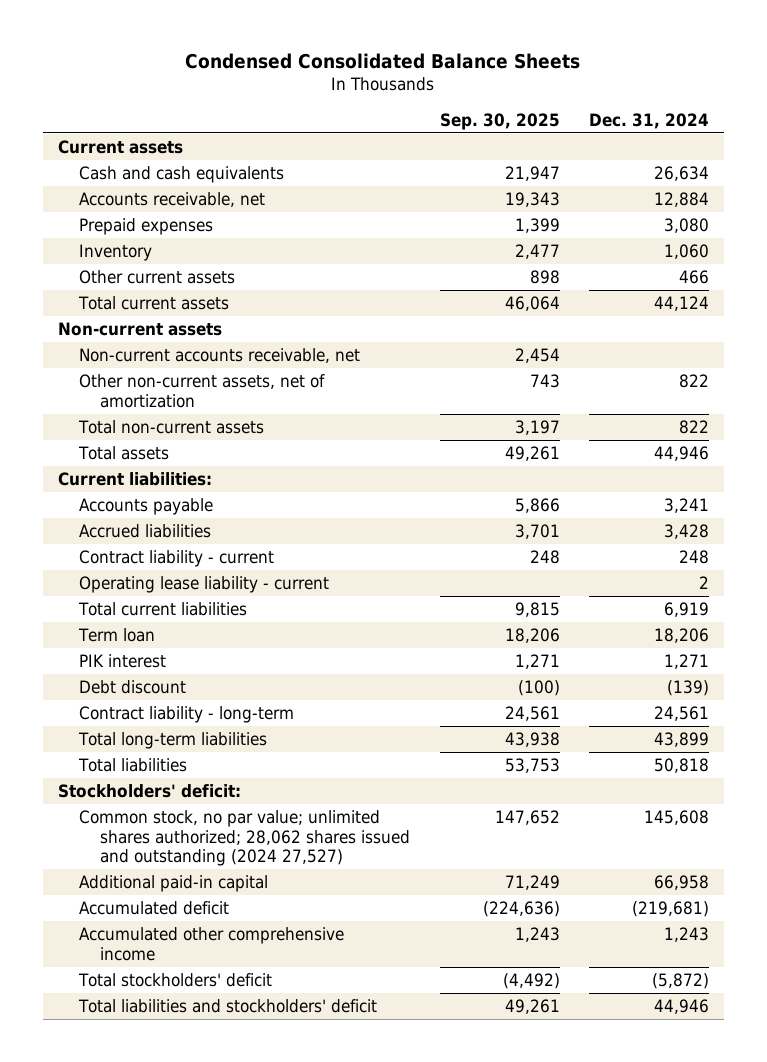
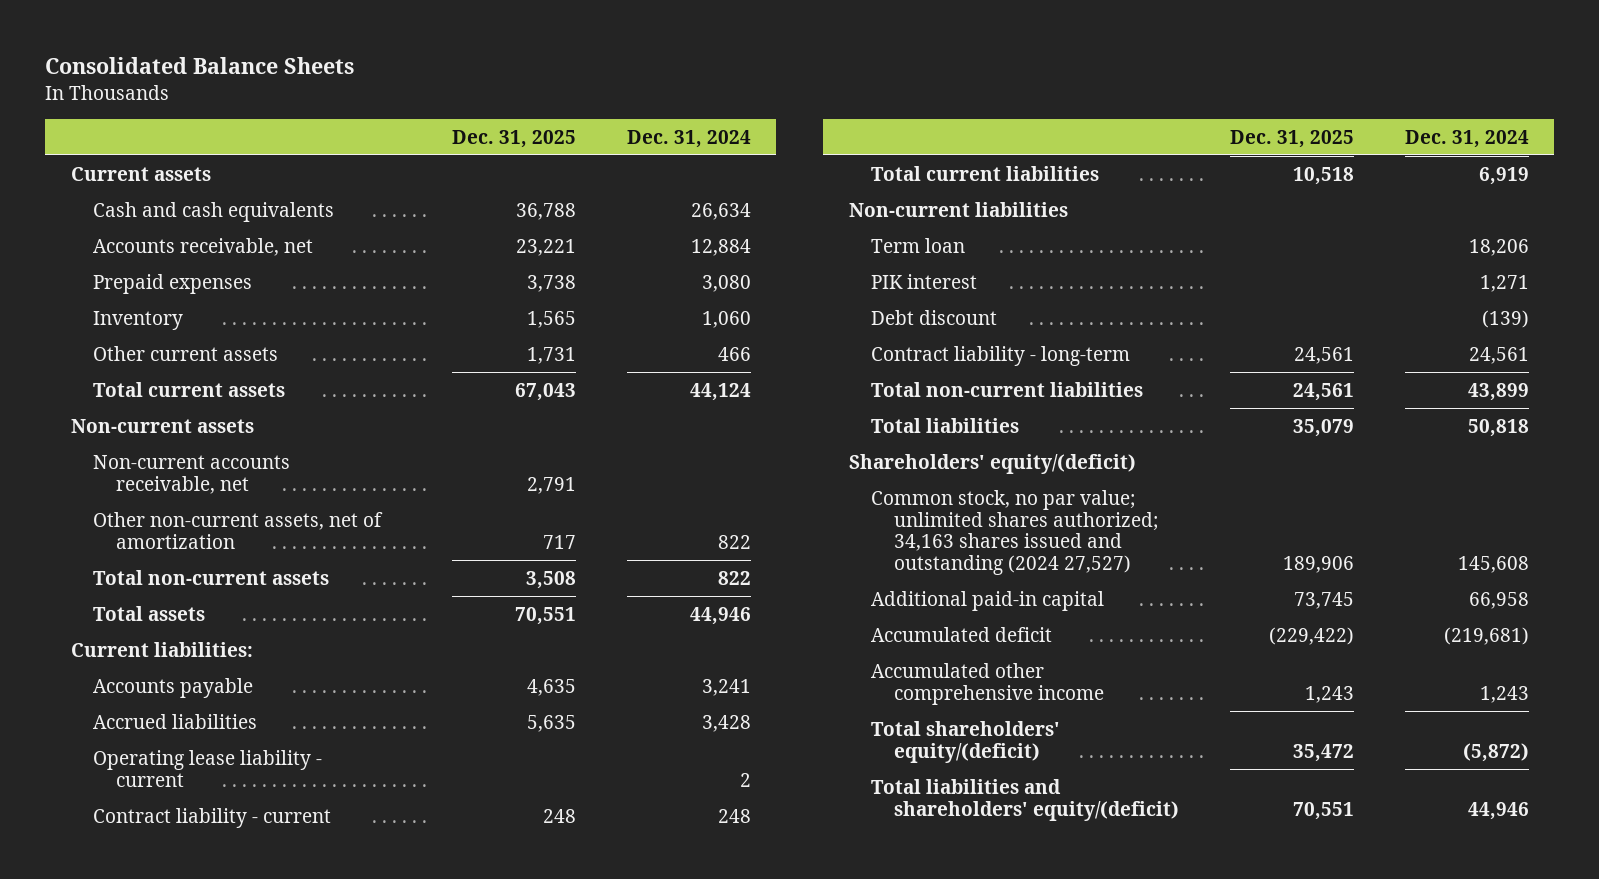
[185,53,581,70] Condensed Consolidated Balance Sheets -> [45,57,355,75] Consolidated Balance Sheets
[439,112,560,130] Sep. 30, 2025 -> none
none -> [451,129,576,148] Dec. 31, 2025
[78,549,274,567] Contract liability - current -> [93,807,332,828] Contract liability - current
none -> [848,201,1068,217] Non-current liabilities
[77,731,267,749] Total long-term liabilities -> [871,381,1144,397] Total non-current liabilities
[57,783,241,798] Stockholders' deficit: -> [848,453,1136,474] Shareholders' equity/(deficit)
[78,809,411,867] Common stock, no par value; unlimited shares authorized; 28,062 shares issued and outstanding (2024 27,527) -> [871,489,1159,576] Common stock, no par value; unlimited shares authorized; 34,163 shares issued and outstanding (2024 27,527)
[77,972,272,987] Total stockholders' deficit -> [871,720,1061,763] Total shareholders' equity/(deficit)
[77,998,377,1013] Total liabilities and stockholders' deficit -> [871,778,1180,821] Total liabilities and shareholders' equity/(deficit)

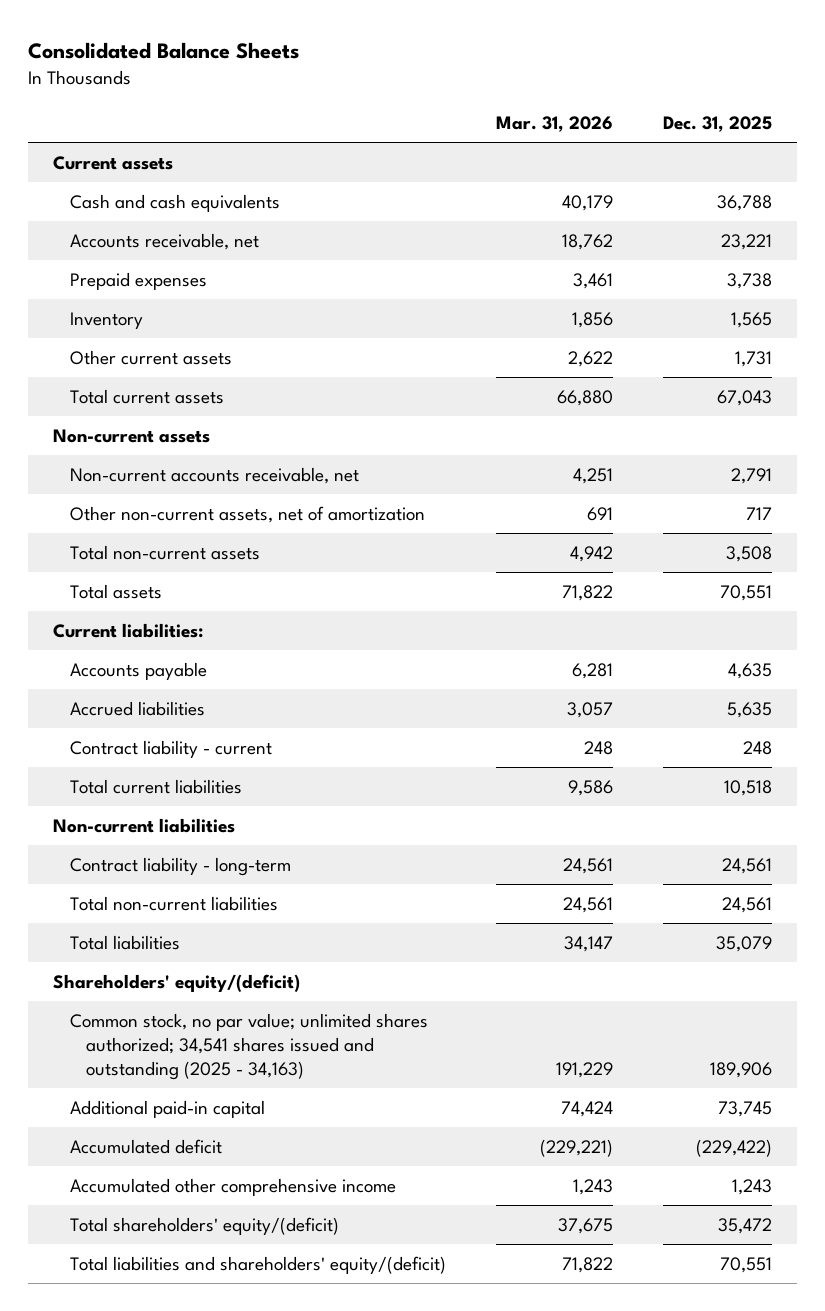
[626,129,751,148] Dec. 31, 2024 -> none
none -> [495,116,613,133] Mar. 31, 2026
[93,749,323,787] Operating lease liability - current -> none
[871,237,966,253] Term loan -> none
[871,273,978,289] PIK interest -> none
[871,309,998,325] Debt discount -> none
[871,489,1159,576] Common stock, no par value; unlimited shares authorized; 34,163 shares issued and outstanding (2024 27,527) -> [69,1012,428,1080] Common stock, no par value; unlimited shares authorized; 34,541 shares issued and outstanding (2025 - 34,163)

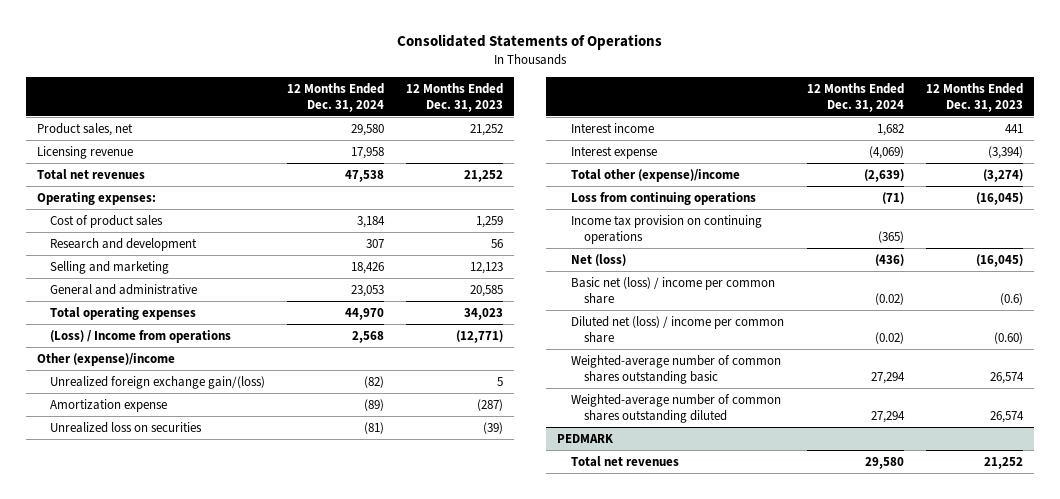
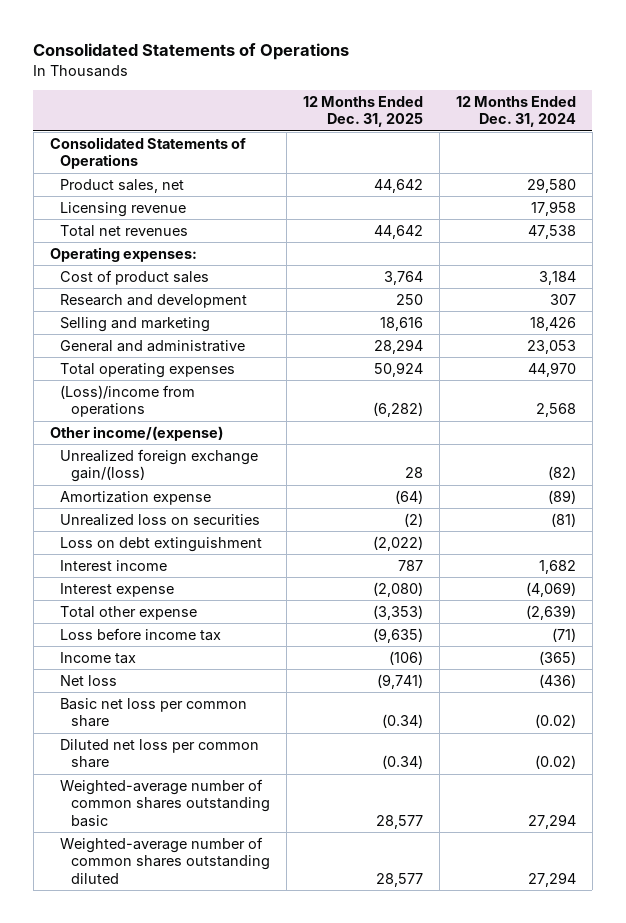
[405,82,503,112] 12 Months Ended Dec. 31, 2023 -> none
none -> [302,95,423,128] 12 Months Ended Dec. 31, 2025
none -> [49,136,246,170] Consolidated Statements of Operations
[50,329,232,343] (Loss) / Income from operations -> [60,384,196,418] (Loss)/income from operations
[37,352,176,366] Other (expense)/income -> [49,425,223,441] Other income/(expense)
none -> [60,536,263,552] Loss on debt extinguishment
[570,168,740,182] Total other (expense)/income -> [60,605,198,620] Total other expense
[570,191,756,205] Loss from continuing operations -> [60,627,222,641] Loss before income tax
[570,214,762,244] Income tax provision on continuing operations -> [60,651,137,664] Income tax
[570,253,626,266] Net (loss) -> [60,674,118,686] Net loss
[570,276,775,304] Basic net (loss) / income per common share -> [60,697,248,728] Basic net loss per common share
[570,315,784,343] Diluted net (loss) / income per common share -> [60,738,260,769] Diluted net loss per common share
[557,433,615,443] PEDMARK -> none
[570,455,679,467] Total net revenues -> none

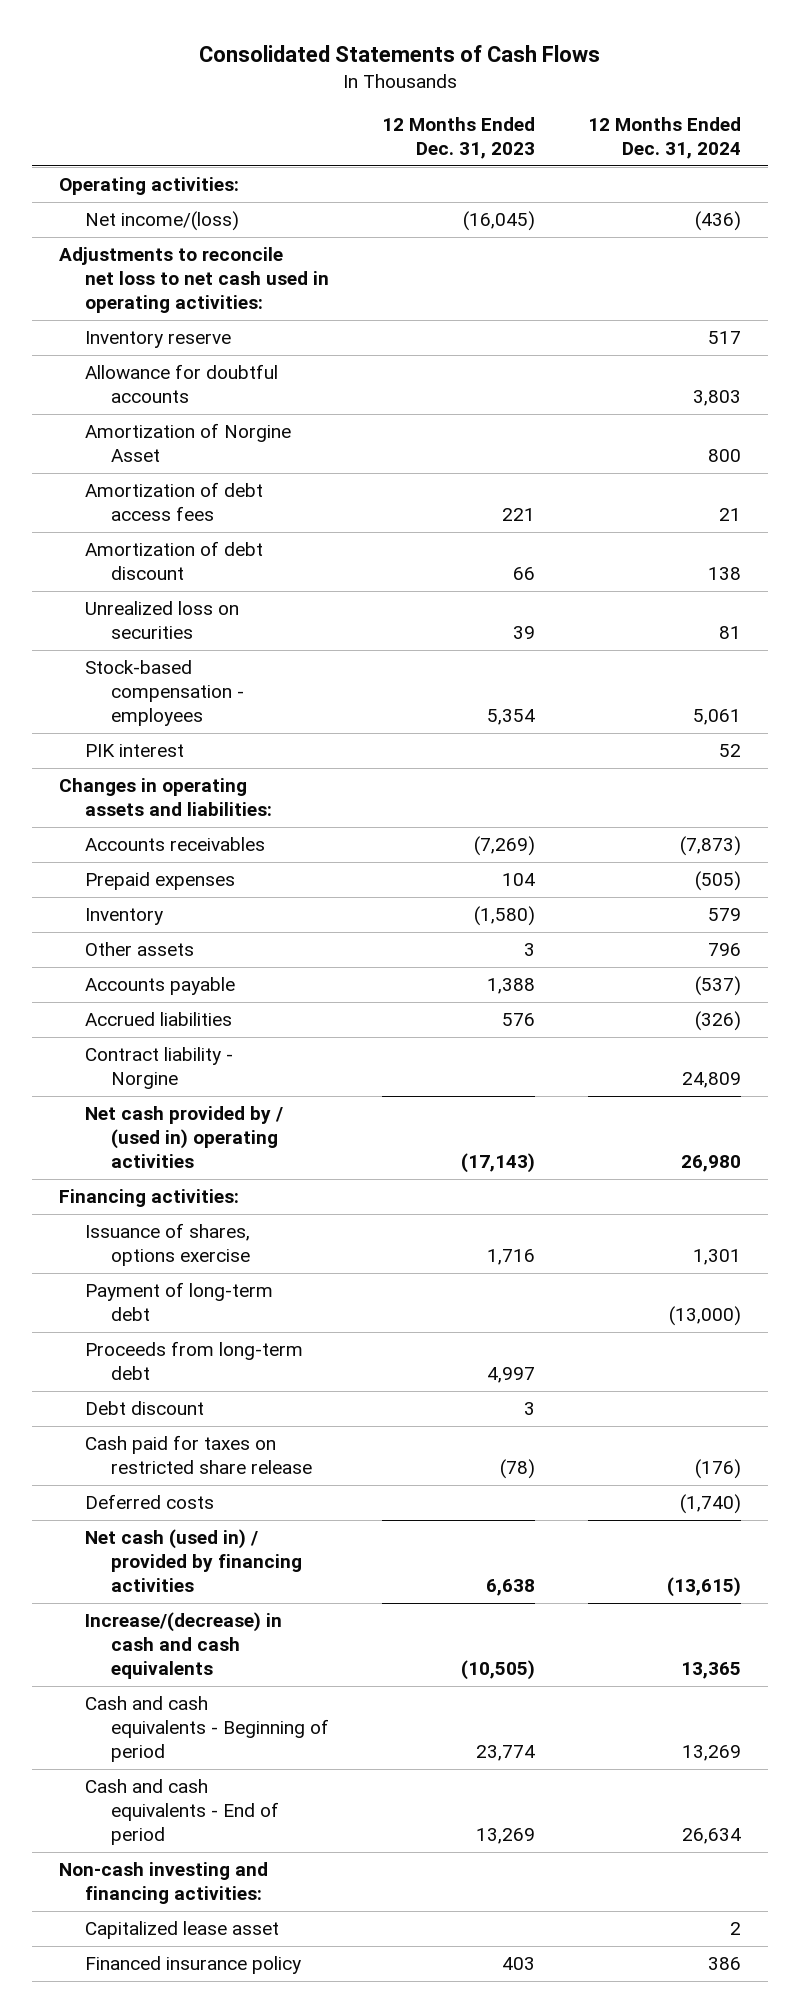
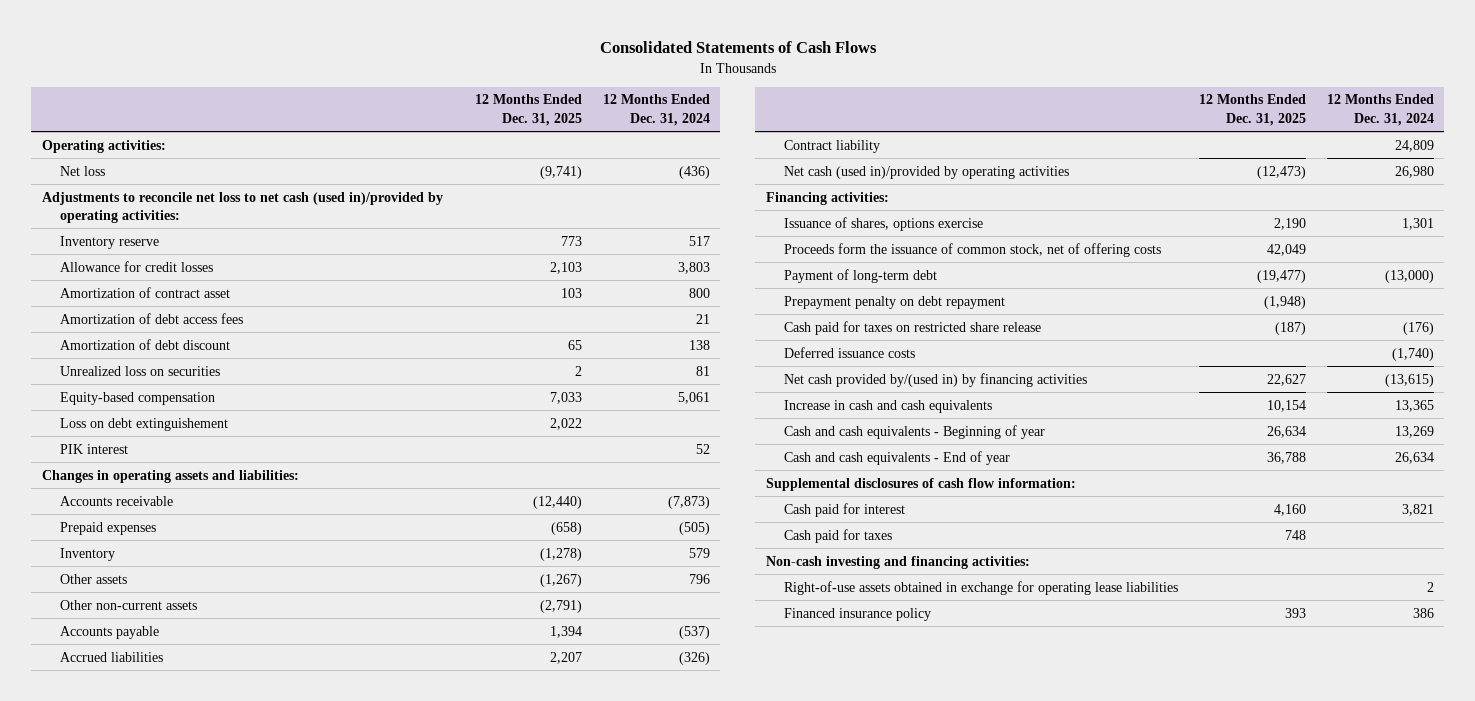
[382,117,536,159] 12 Months Ended Dec. 31, 2023 -> none
none -> [475,94,583,126] 12 Months Ended Dec. 31, 2025
[84,211,239,232] Net income/(loss) -> [60,165,106,176] Net loss
[58,247,329,313] Adjustments to reconcile net loss to net cash used in operating activities: -> [41,191,443,223] Adjustments to reconcile net loss to net cash (used in)/provided by operating activities:
[84,364,278,404] Allowance for doubtful accounts -> [60,260,214,272] Allowance for credit losses
[84,423,291,463] Amortization of Norgine Asset -> [60,286,231,298] Amortization of contract asset
[84,660,245,726] Stock-based compensation - employees -> [60,391,216,405] Equity-based compensation
none -> [60,417,229,431] Loss on debt extinguishement
[84,837,265,852] Accounts receivables -> [60,495,174,506] Accounts receivable
none -> [60,599,198,610] Other non-current assets
[84,1047,233,1090] Contract liability - Norgine -> [784,139,881,153] Contract liability
[84,1106,283,1168] Net cash provided by / (used in) operating activities -> [784,165,1070,179] Net cash (used in)/provided by operating activities
none -> [784,242,1162,257] Proceeds form the issuance of common stock, net of offering costs
[84,1341,303,1381] Proceeds from long-term debt -> none
[84,1401,204,1416] Debt discount -> none
none -> [784,295,1006,309] Prepayment penalty on debt repayment
[84,1494,214,1510] Deferred costs -> [784,346,916,358] Deferred issuance costs
[84,1529,303,1592] Net cash (used in) / provided by financing activities -> [784,372,1088,387] Net cash provided by/(used in) by financing activities
[84,1612,282,1679] Increase/(decrease) in cash and cash equivalents -> [784,399,993,413] Increase in cash and cash equivalents
[84,1696,330,1762] Cash and cash equivalents - Beginning of period -> [784,424,1046,439] Cash and cash equivalents - Beginning of year
[84,1779,280,1845] Cash and cash equivalents - End of period -> [784,450,1011,465] Cash and cash equivalents - End of year
none -> [765,477,1076,491] Supplemental disclosures of cash flow information:
none -> [784,502,906,517] Cash paid for interest
none -> [784,528,893,543] Cash paid for taxes
[84,1921,279,1940] Capitalized lease asset -> [784,580,1179,595] Right-of-use assets obtained in exchange for operating lease liabilities

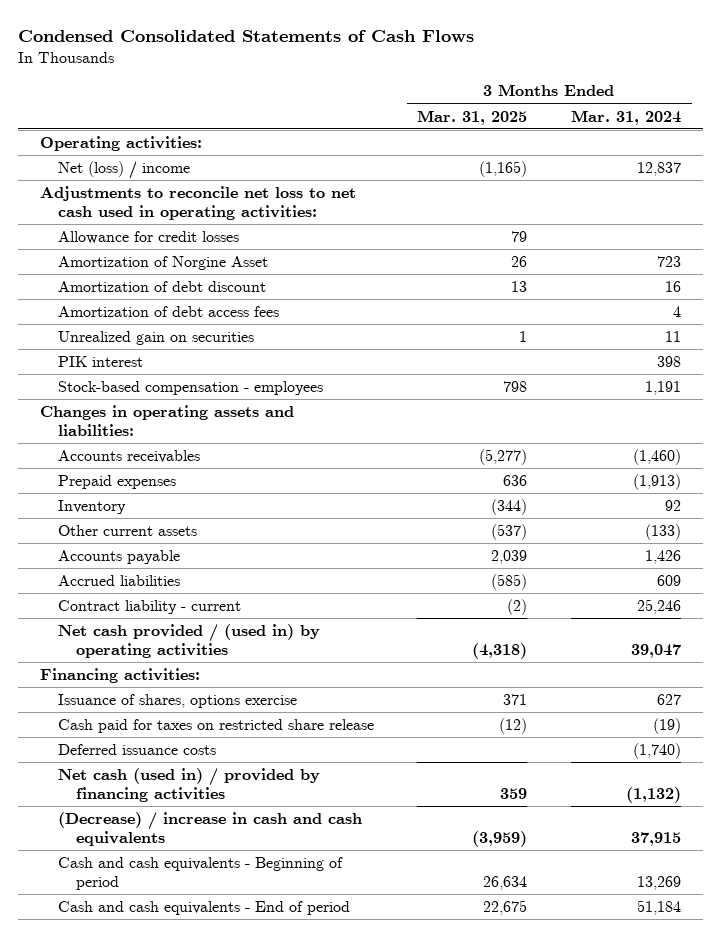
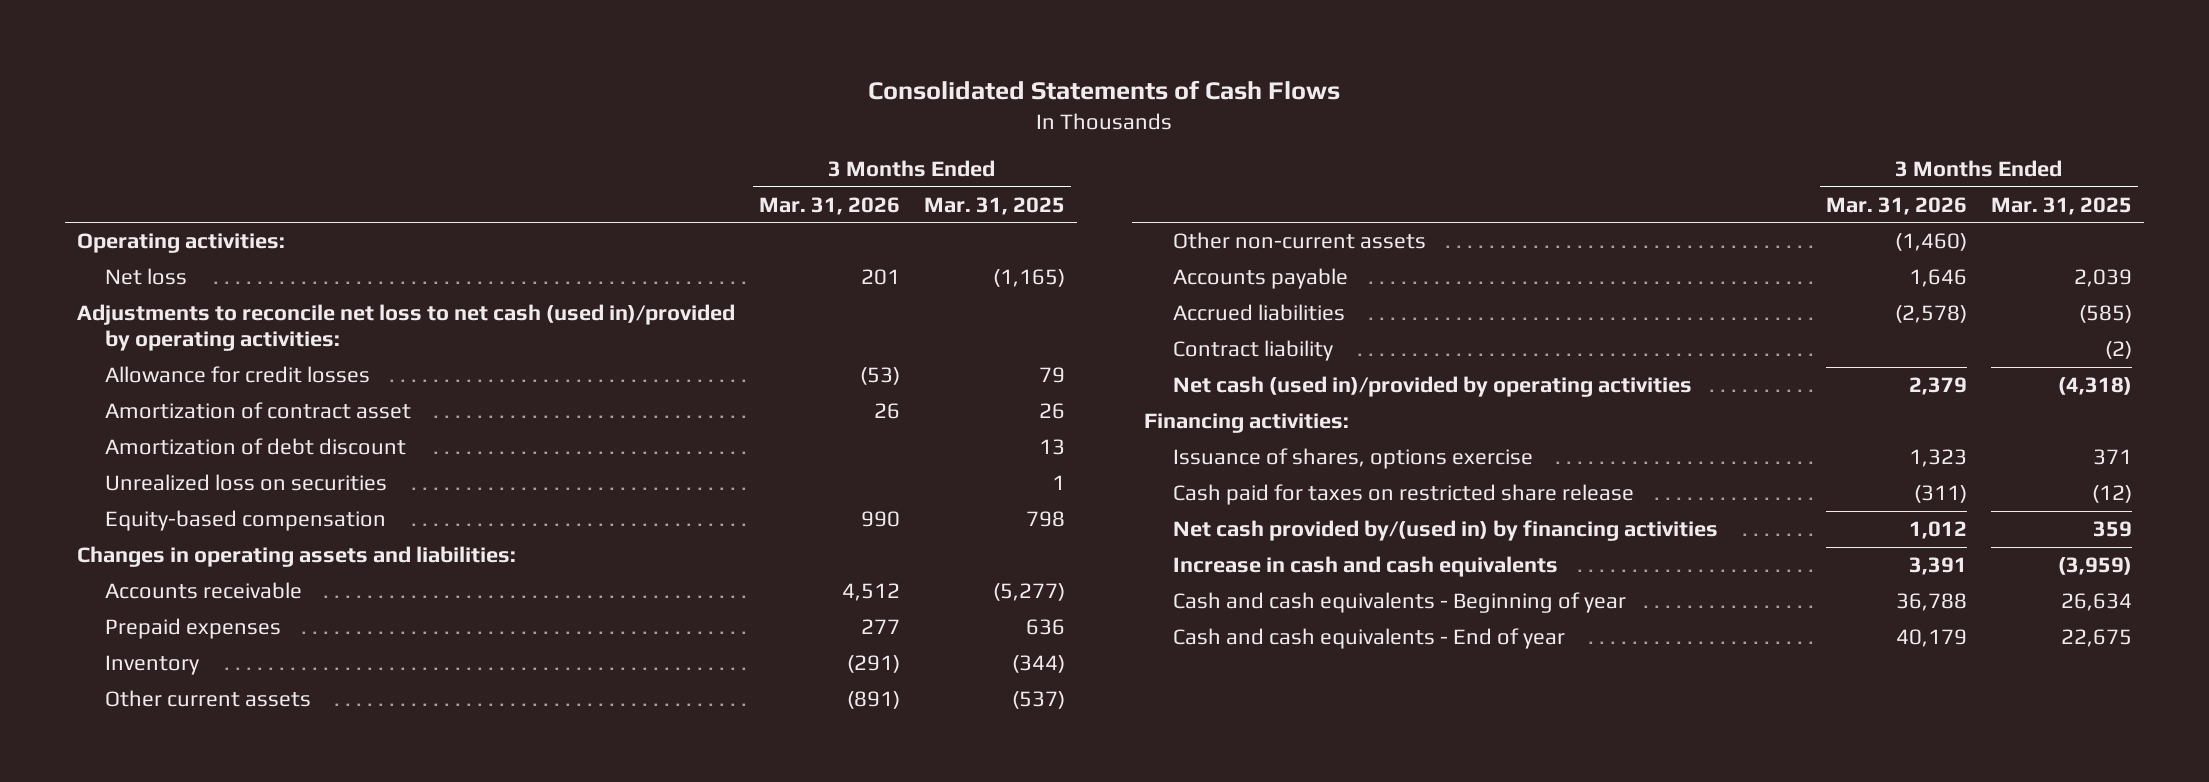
[17,29,474,42] Condensed Consolidated Statements of Cash Flows -> [868,80,1341,101] Consolidated Statements of Cash Flows
[571,109,682,125] Mar. 31, 2024 -> none
none -> [758,196,900,215] Mar. 31, 2026
[57,160,190,179] Net (loss) / income -> [104,267,187,285] Net loss
[39,185,356,220] Adjustments to reconcile net loss to net cash used in operating activities: -> [76,303,735,352] Adjustments to reconcile net loss to net cash (used in)/provided by operating activities:
[57,255,268,270] Amortization of Norgine Asset -> [104,401,411,419] Amortization of contract asset
[57,305,279,317] Amortization of debt access fees -> none
[57,355,143,367] PIK interest -> none
[57,330,254,345] Unrealized gain on securities -> [104,473,387,491] Unrealized loss on securities
[57,380,323,395] Stock-based compensation - employees -> [104,509,386,531] Equity-based compensation
[57,449,200,463] Accounts receivables -> [104,581,302,599] Accounts receivable
none -> [1172,231,1426,249] Other non-current assets
[57,599,241,614] Contract liability - current -> [1172,339,1333,361] Contract liability
[57,623,320,658] Net cash provided / (used in) by operating activities -> [1172,375,1692,397] Net cash (used in)/provided by operating activities
[57,743,216,755] Deferred issuance costs -> none
[57,767,320,802] Net cash (used in) / provided by financing activities -> [1172,519,1718,541] Net cash provided by/(used in) by financing activities
[57,811,362,846] (Decrease) / increase in cash and cash equivalents -> [1172,555,1558,577] Increase in cash and cash equivalents
[57,856,343,890] Cash and cash equivalents - Beginning of period -> [1172,591,1626,613] Cash and cash equivalents - Beginning of year
[57,900,350,915] Cash and cash equivalents - End of period -> [1172,627,1565,649] Cash and cash equivalents - End of year

